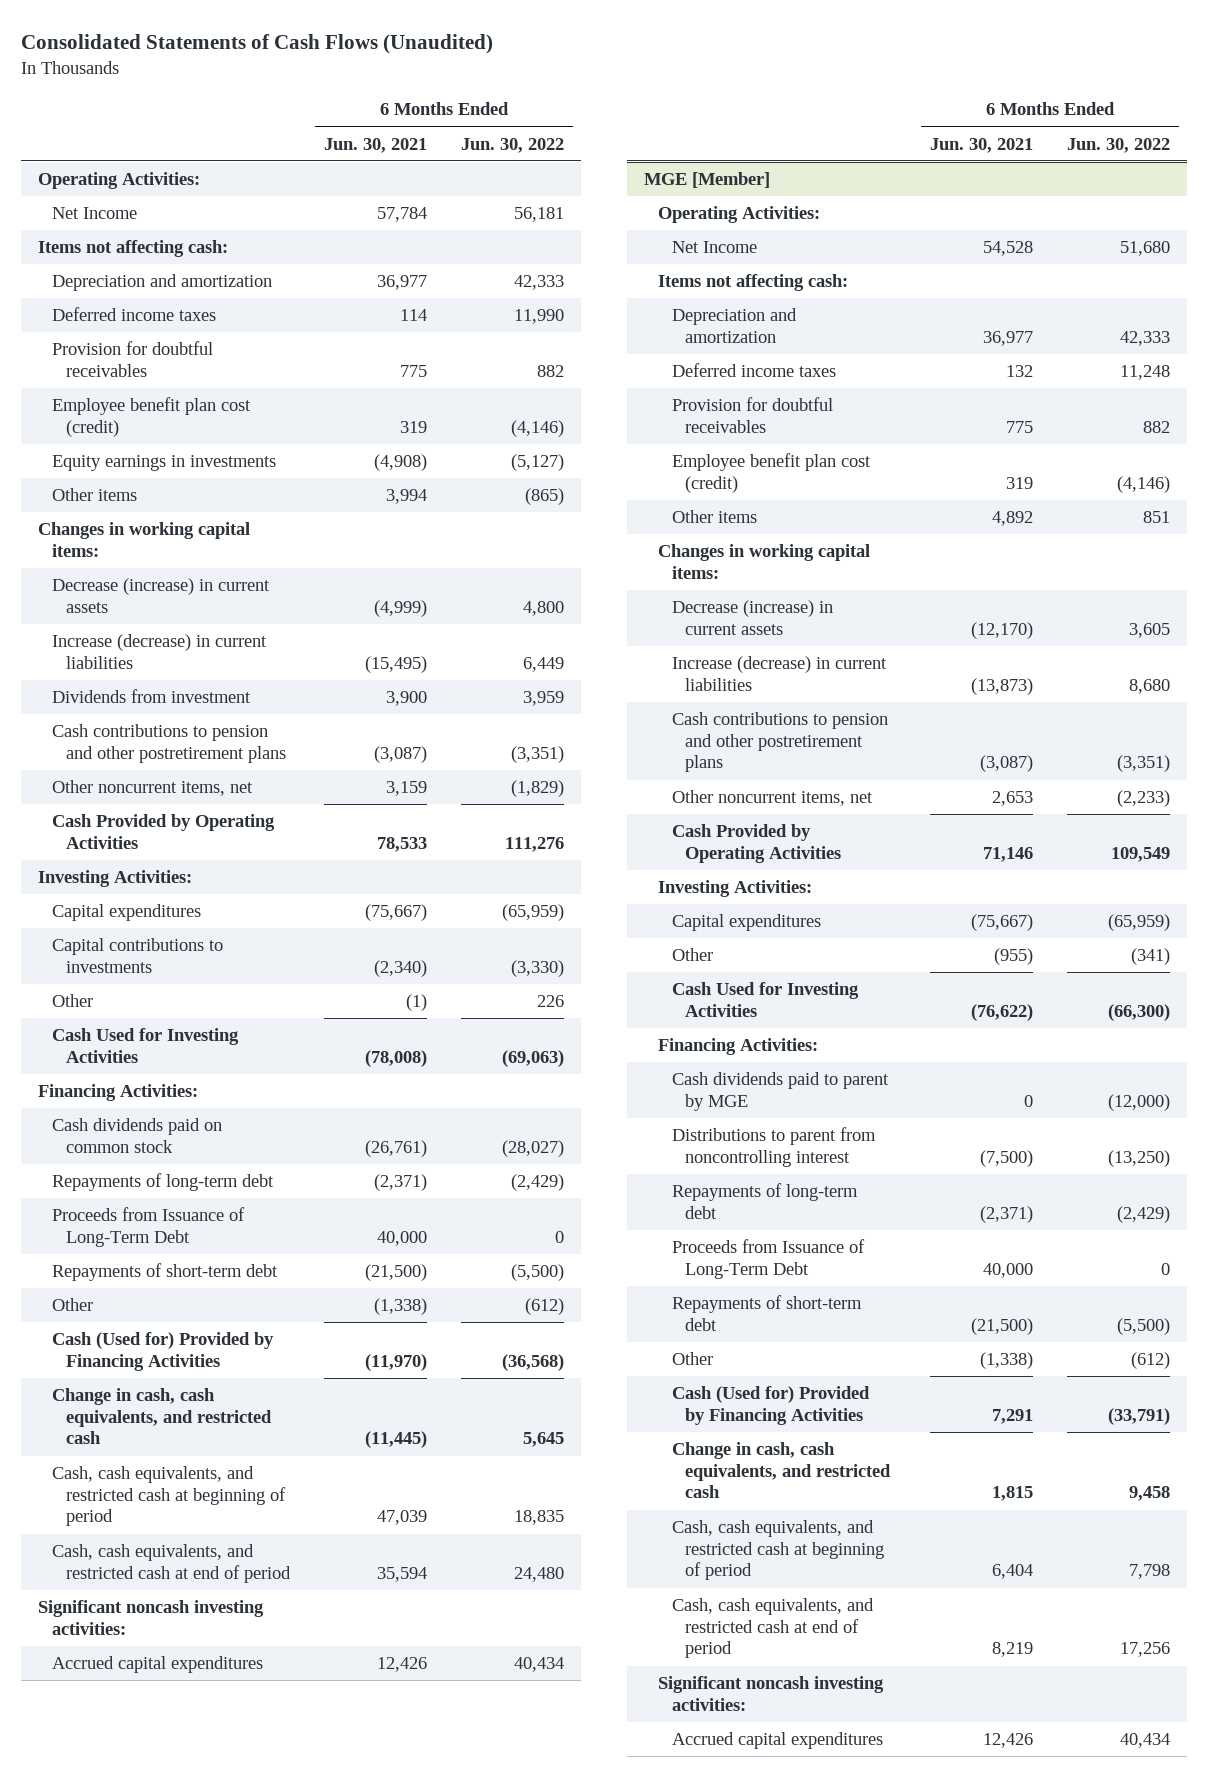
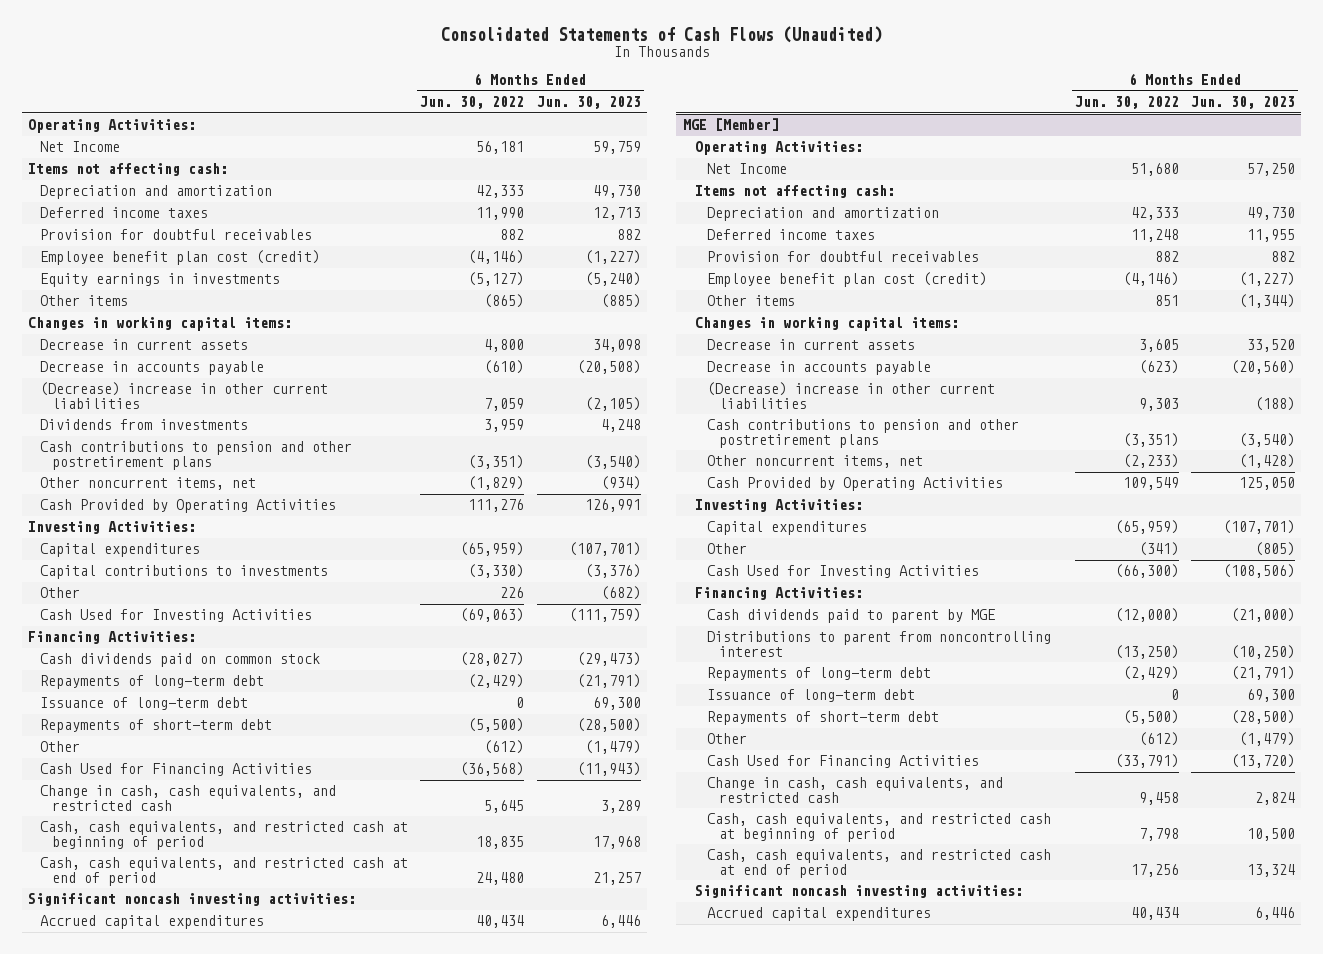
[323,137,427,153] Jun. 30, 2021 -> none
none -> [536,96,641,110] Jun. 30, 2023
[52,578,271,613] Decrease (increase) in current assets -> [40,339,249,351] Decrease in current assets
none -> [40,361,265,376] Decrease in accounts payable
[52,634,268,669] Increase (decrease) in current liabilities -> [40,382,329,409] (Decrease) increase in other current liabilities
[523,656,565,672] 6,449 -> [484,397,525,411] 7,059
[52,689,252,704] Dividends from investment -> [40,419,249,431] Dividends from investments
[52,1207,246,1247] Proceeds from Issuance of Long-Term Debt -> [40,697,249,711] Issuance of long-term debt
[52,1332,275,1371] Cash (Used for) Provided by Financing Activities -> [40,763,313,777] Cash Used for Financing Activities
[671,600,833,635] Decrease (increase) in current assets -> [706,339,915,351] Decrease in current assets
none -> [706,361,931,376] Decrease in accounts payable
[671,656,887,691] Increase (decrease) in current liabilities -> [706,382,995,409] (Decrease) increase in other current liabilities
[1128,678,1170,694] 8,680 -> [1138,397,1179,411] 9,303
[671,1239,865,1279] Proceeds from Issuance of Long-Term Debt -> [706,689,915,703] Issuance of long-term debt
[671,1386,870,1425] Cash (Used for) Provided by Financing Activities -> [706,755,979,769] Cash Used for Financing Activities

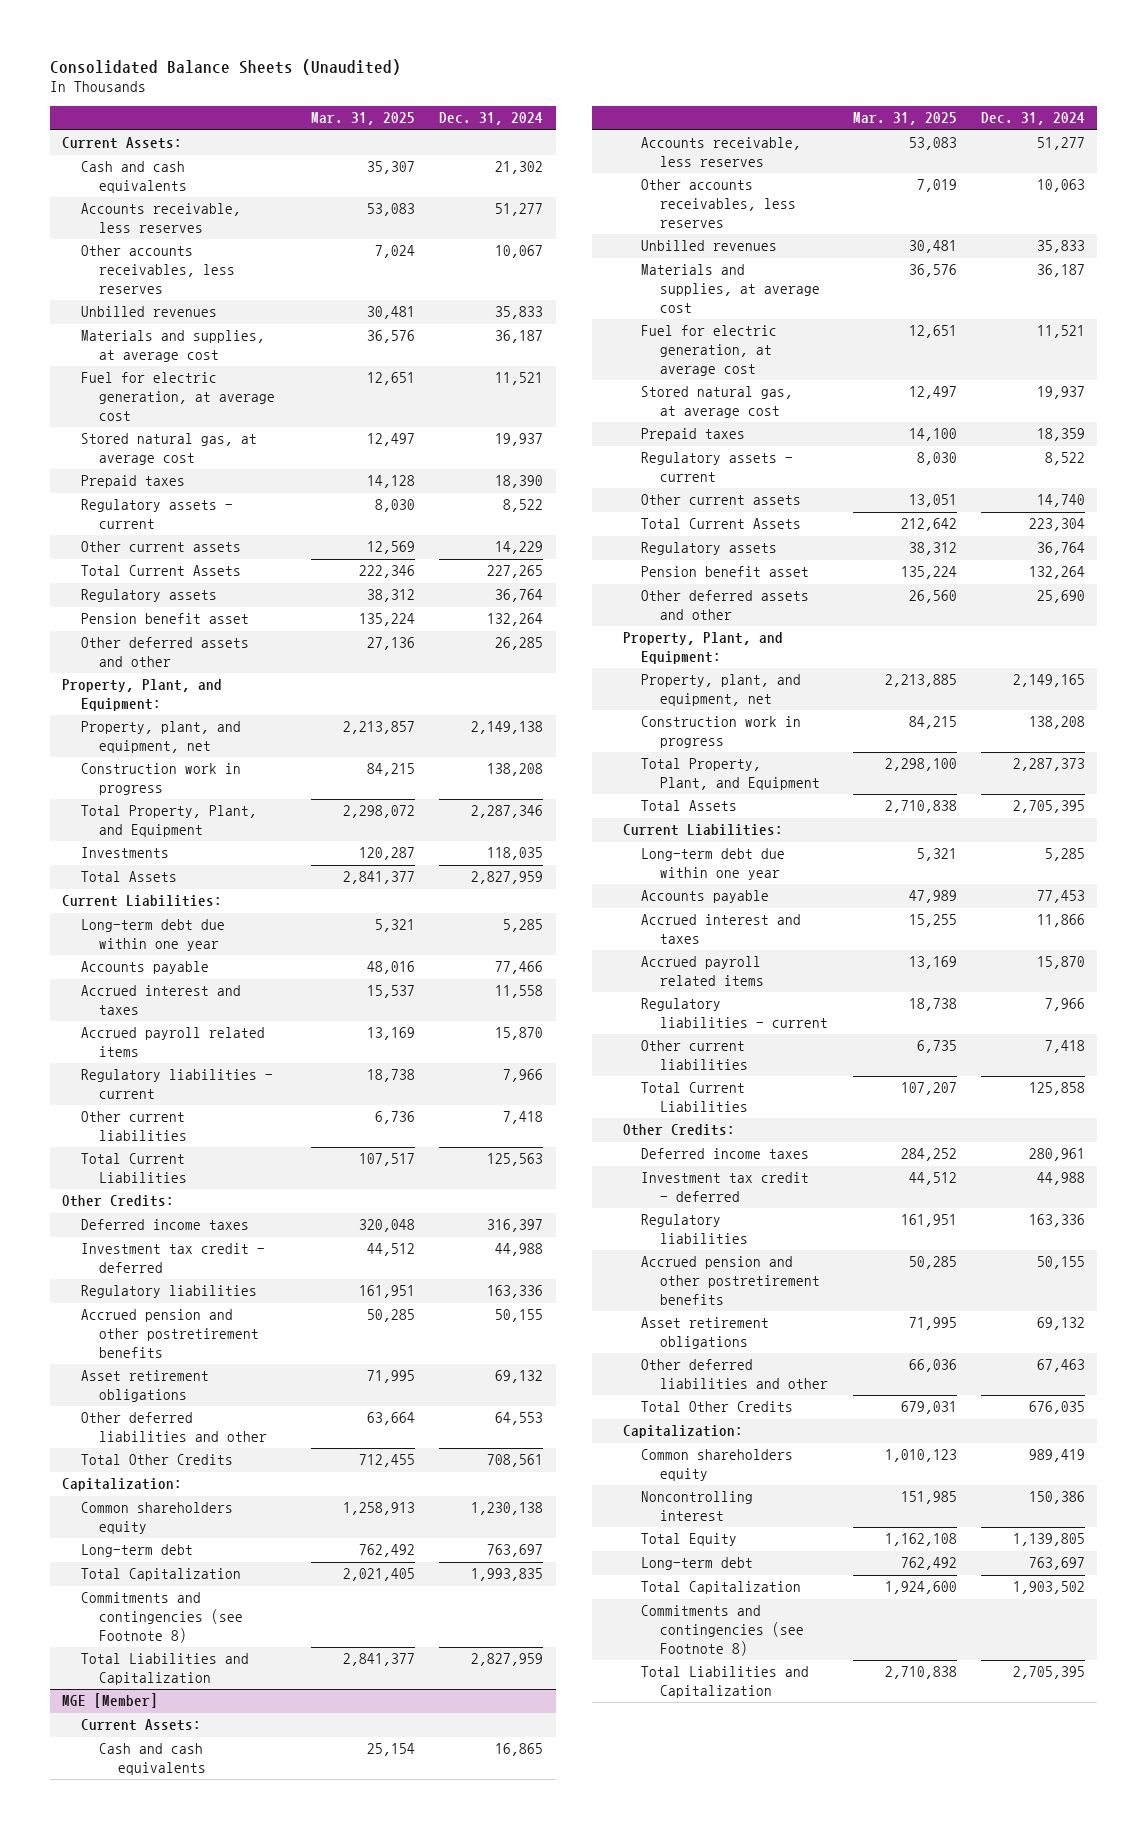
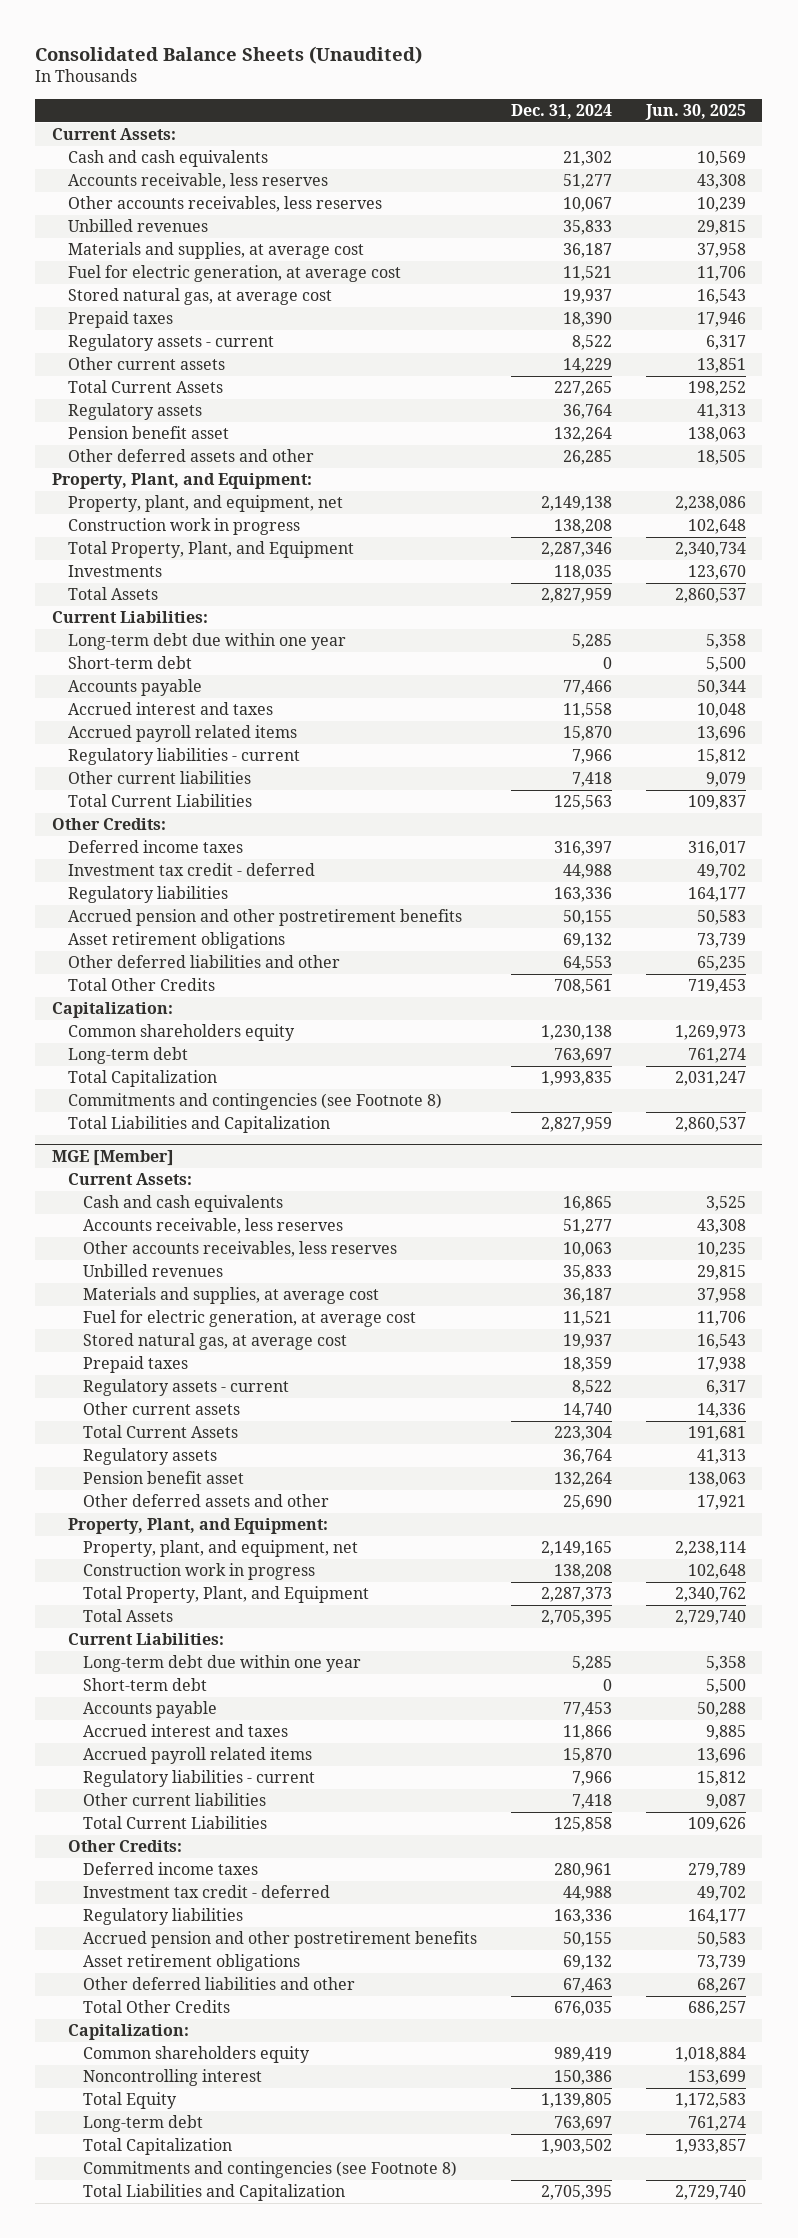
[310,112,415,126] Mar. 31, 2025 -> none
none -> [644,103,746,120] Jun. 30, 2025
none -> [67,656,192,670] Short-term debt
none -> [83,1678,208,1692] Short-term debt

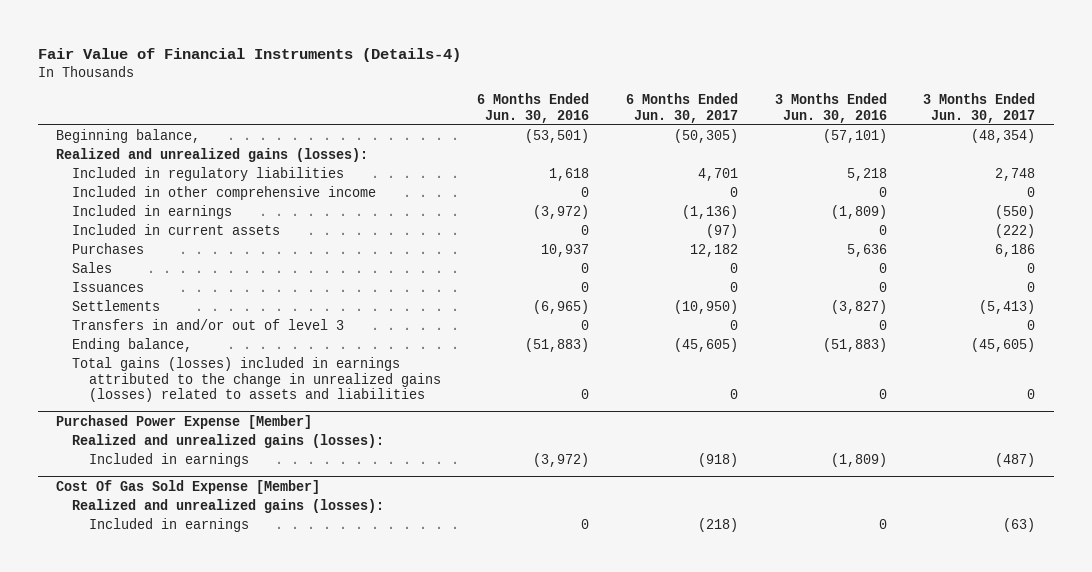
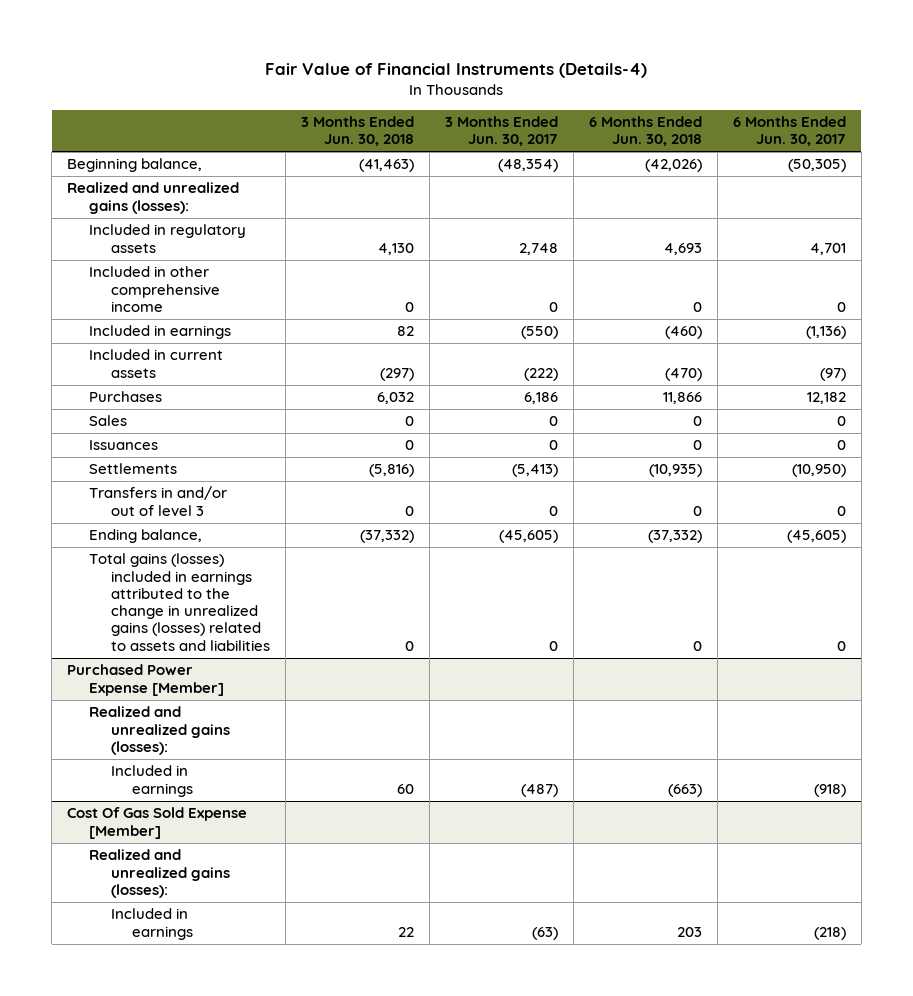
[477,92,590,123] 6 Months Ended Jun. 30, 2016 -> none
[774,92,887,123] 3 Months Ended Jun. 30, 2016 -> none
none -> [300,116,414,147] 3 Months Ended Jun. 30, 2018
none -> [588,116,702,147] 6 Months Ended Jun. 30, 2018
[72,167,345,182] Included in regulatory liabilities -> [88,224,246,253] Included in regulatory assets

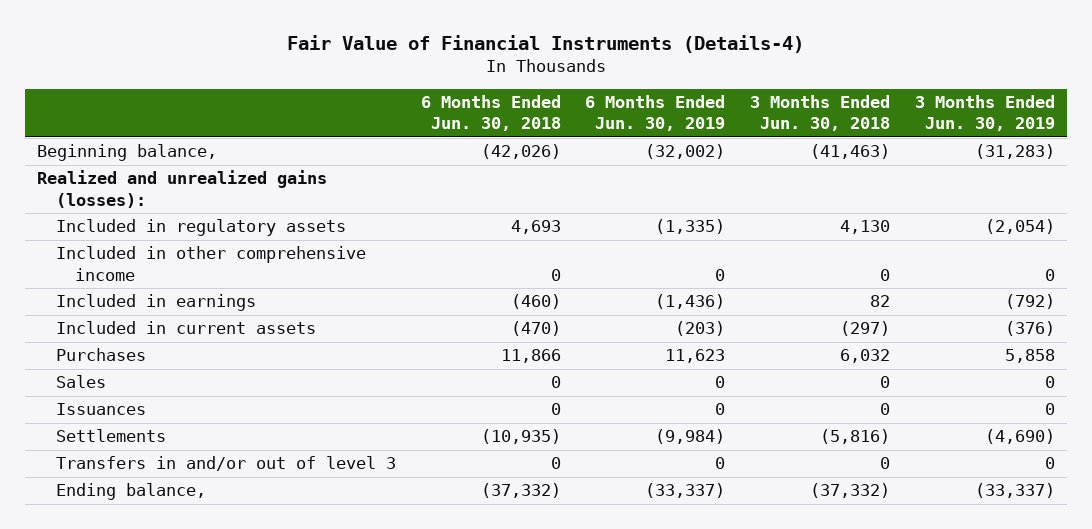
[444,116,558,147] 3 Months Ended Jun. 30, 2017 -> none
[732,116,846,147] 6 Months Ended Jun. 30, 2017 -> none
none -> [585,94,726,132] 6 Months Ended Jun. 30, 2019
none -> [914,94,1055,132] 3 Months Ended Jun. 30, 2019
[88,553,270,651] Total gains (losses) included in earnings attributed to the change in unrealized gains (losses) related to assets and liabilities -> none
[67,664,224,696] Purchased Power Expense [Member] -> none
[88,706,230,755] Realized and unrealized gains (losses): -> none
[110,765,194,797] Included in earnings -> none
[67,807,248,839] Cost Of Gas Sold Expense [Member] -> none
[88,849,230,898] Realized and unrealized gains (losses): -> none
[110,908,194,940] Included in earnings -> none

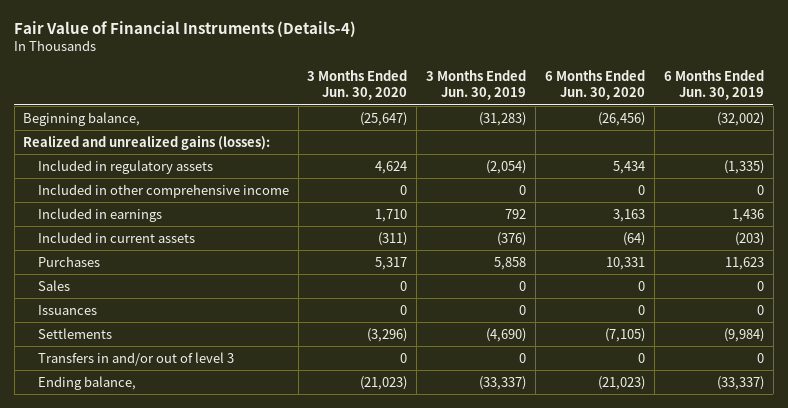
[420,94,561,132] 6 Months Ended Jun. 30, 2018 -> none
[750,94,891,132] 3 Months Ended Jun. 30, 2018 -> none
none -> [307,70,408,101] 3 Months Ended Jun. 30, 2020
none -> [545,70,646,101] 6 Months Ended Jun. 30, 2020
[655,294,726,310] (1,436) -> [732,208,765,222] 1,436
[1004,294,1055,310] (792) -> [505,208,527,219] 792

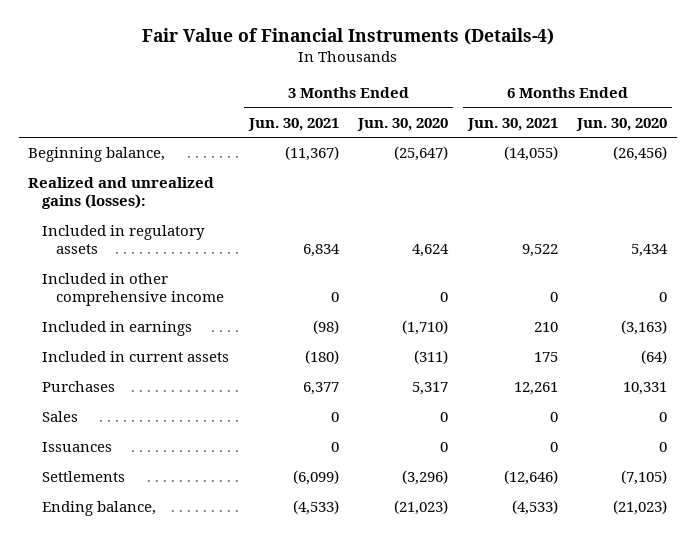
[426,70,527,101] 3 Months Ended Jun. 30, 2019 -> none
[664,70,765,101] 6 Months Ended Jun. 30, 2019 -> none
none -> [247,117,339,131] Jun. 30, 2021
none -> [466,117,558,131] Jun. 30, 2021
[375,208,408,222] 1,710 -> [402,320,449,336] (1,710)
[613,208,646,222] 3,163 -> [621,320,668,336] (3,163)
[37,351,234,366] Transfers in and/or out of level 3 -> none

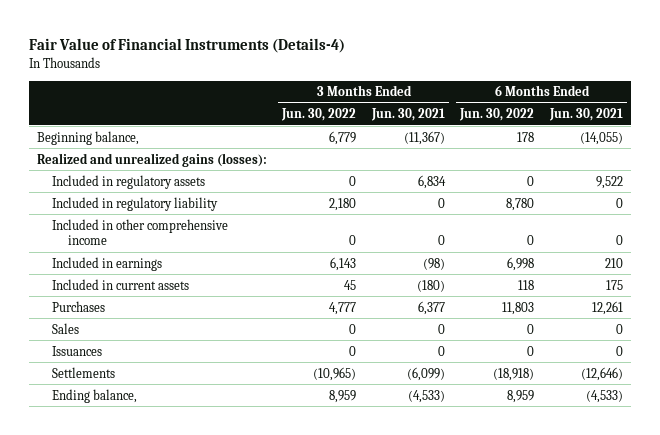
[357,117,449,131] Jun. 30, 2020 -> none
[576,117,668,131] Jun. 30, 2020 -> none
none -> [281,108,357,122] Jun. 30, 2022
none -> [459,108,535,122] Jun. 30, 2022
none -> [52,196,219,211] Included in regulatory liability

